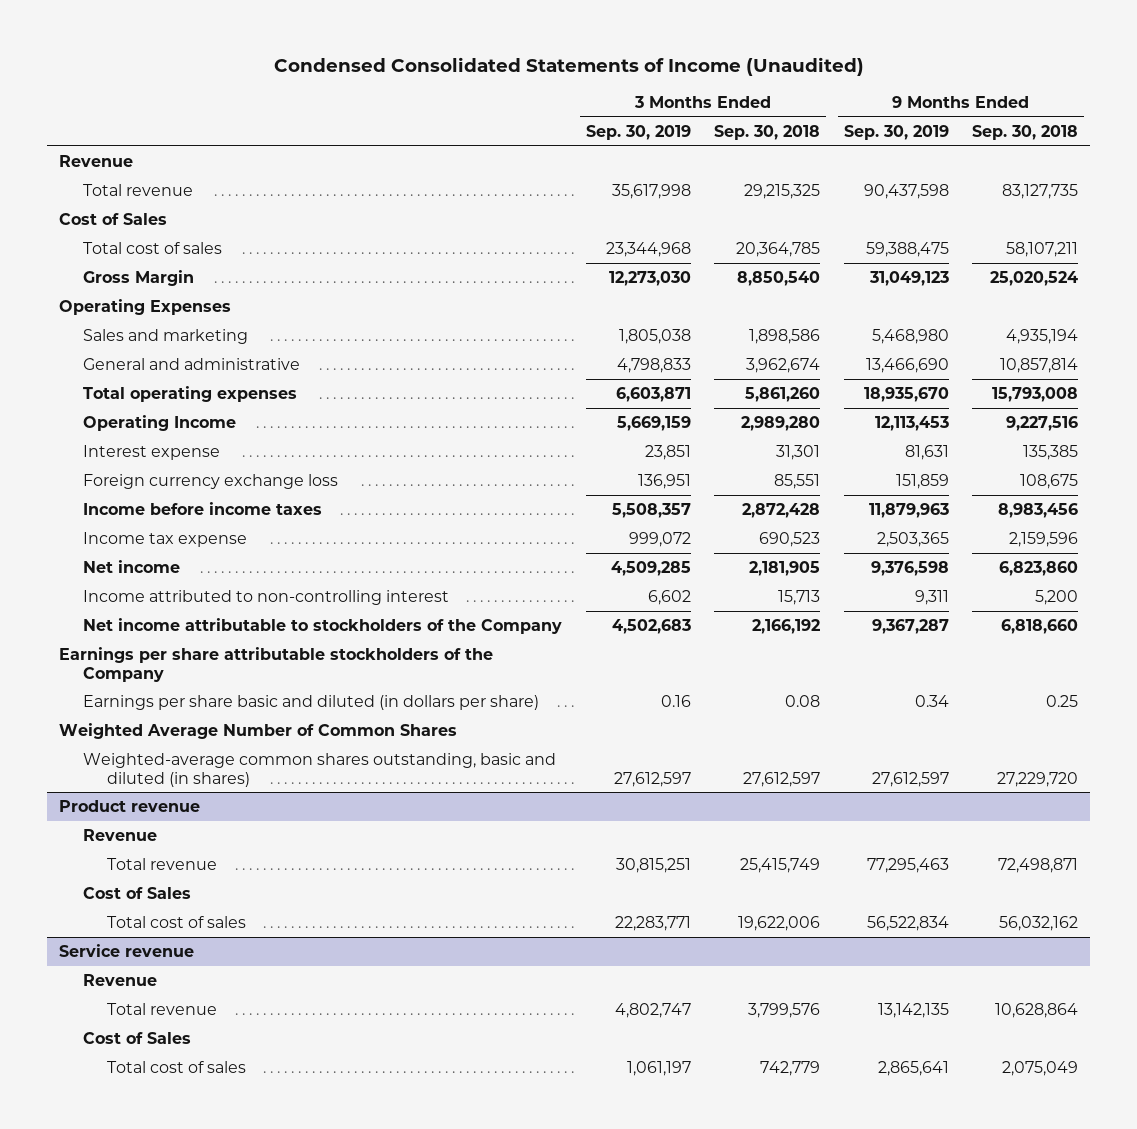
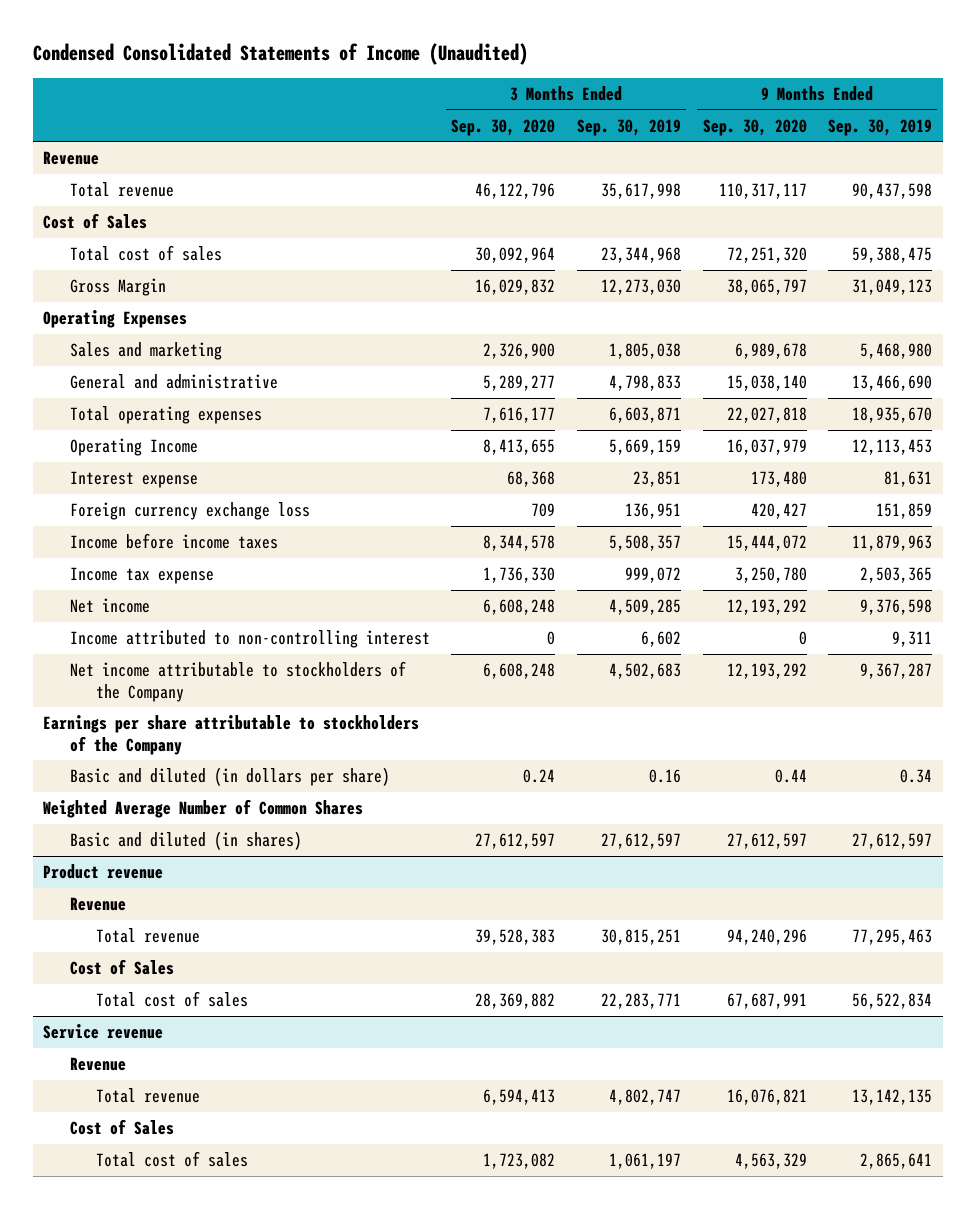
[714,124,821,140] Sep. 30, 2018 -> none
[972,124,1079,140] Sep. 30, 2018 -> none
none -> [451,118,556,136] Sep. 30, 2020
none -> [702,118,807,136] Sep. 30, 2020
[59,646,494,682] Earnings per share attributable stockholders of the Company -> [43,715,420,755] Earnings per share attributable to stockholders of the Company
[83,694,540,710] Earnings per share basic and diluted (in dollars per share) -> [69,767,390,787] Basic and diluted (in dollars per share)
[83,752,557,787] Weighted-average common shares outstanding, basic and diluted (in shares) -> [69,831,302,851] Basic and diluted (in shares)

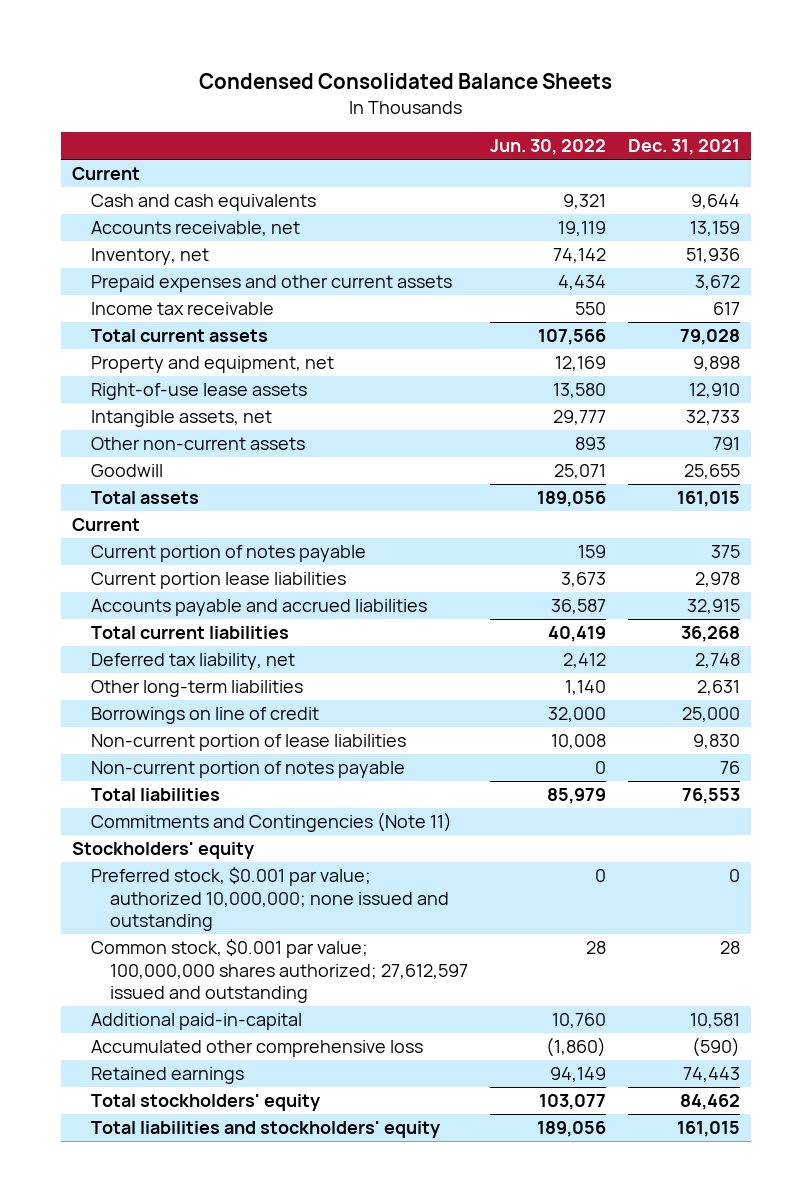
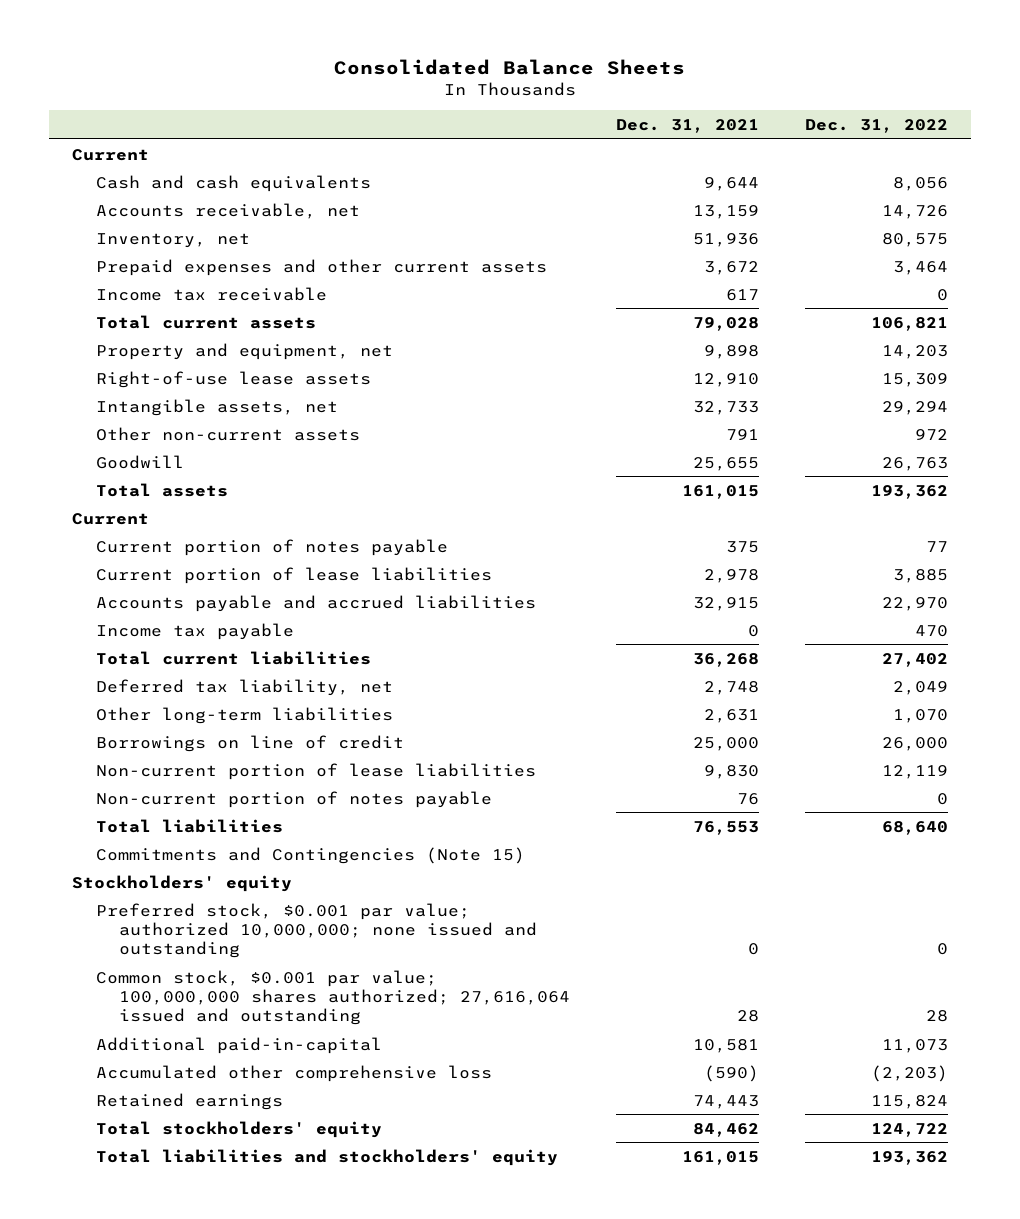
[199,73,613,90] Condensed Consolidated Balance Sheets -> [334,58,686,75] Consolidated Balance Sheets
[489,138,606,155] Jun. 30, 2022 -> none
none -> [804,118,948,133] Dec. 31, 2022
[90,572,346,590] Current portion lease liabilities -> [95,566,492,584] Current portion of lease liabilities
none -> [95,622,294,640] Income tax payable
[90,812,452,833] Commitments and Contingencies (Note 11) -> [95,846,525,864] Commitments and Contingencies (Note 15)
[90,939,468,1003] Common stock, $0.001 par value; 100,000,000 shares authorized; 27,612,597 issued and outstanding -> [95,969,570,1025] Common stock, $0.001 par value; 100,000,000 shares authorized; 27,616,064 issued and outstanding

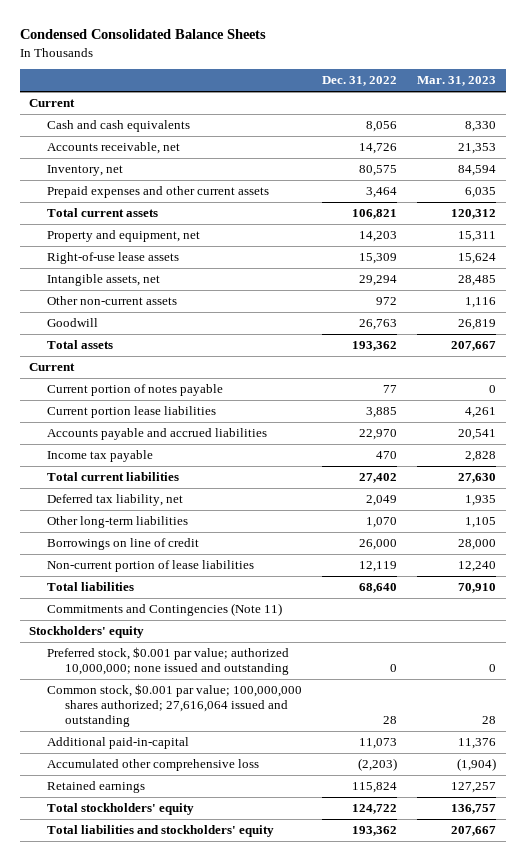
[334,58,686,75] Consolidated Balance Sheets -> [19,29,266,40] Condensed Consolidated Balance Sheets
[615,118,759,133] Dec. 31, 2021 -> none
none -> [416,76,496,87] Mar. 31, 2023
[95,286,327,301] Income tax receivable -> none
[95,566,492,584] Current portion of lease liabilities -> [47,406,217,419] Current portion lease liabilities
[95,790,492,808] Non-current portion of notes payable -> none
[95,846,525,864] Commitments and Contingencies (Note 15) -> [47,603,283,617] Commitments and Contingencies (Note 11)

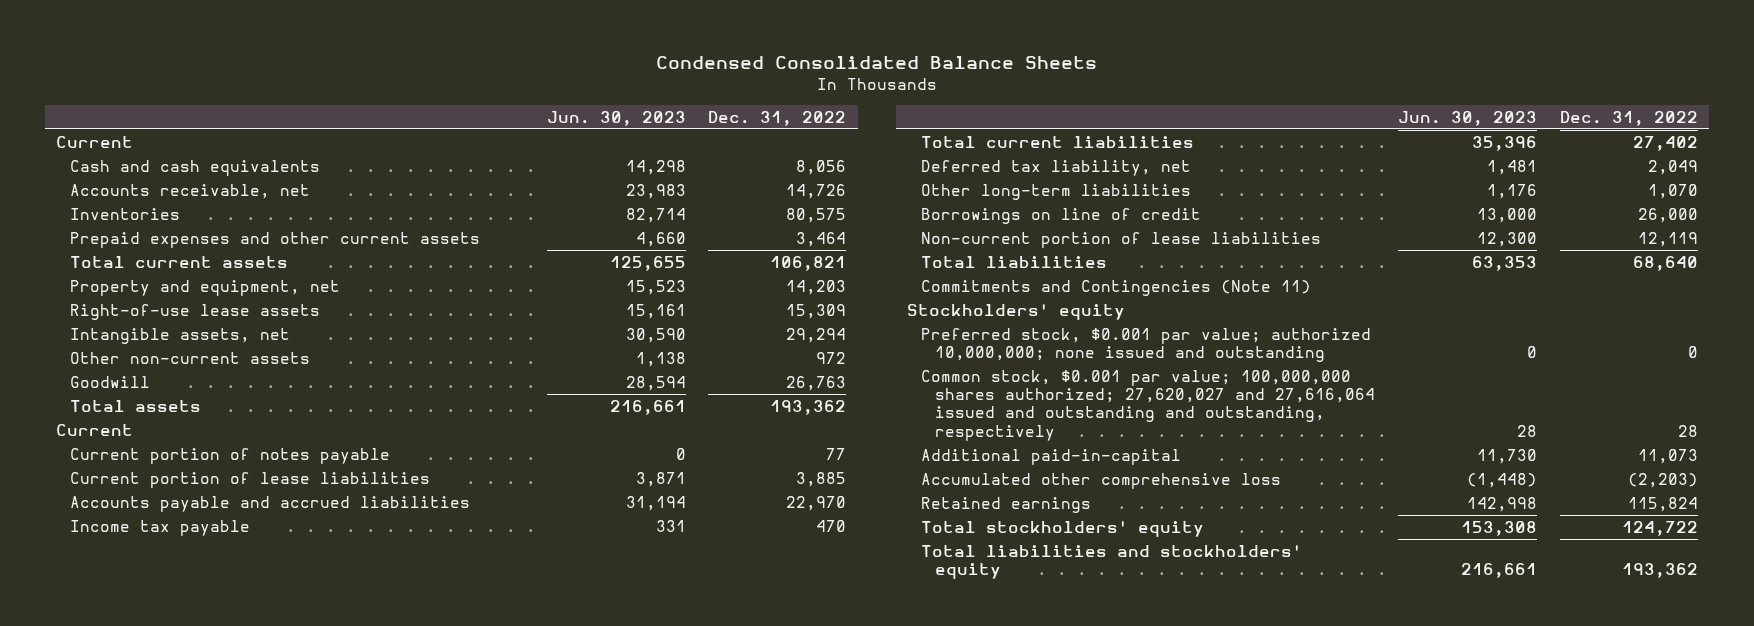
[416,76,496,87] Mar. 31, 2023 -> none
none -> [546,110,686,126] Jun. 30, 2023
[47,165,124,177] Inventory, net -> [70,207,181,220] Inventories
[47,406,217,419] Current portion lease liabilities -> [70,471,431,488] Current portion of lease liabilities
[47,684,303,728] Common stock, $0.001 par value; 100,000,000 shares authorized; 27,616,064 issued and outstanding -> [921,369,1376,441] Common stock, $0.001 par value; 100,000,000 shares authorized; 27,620,027 and 27,616,064 issued and outstanding and outstanding, respectively

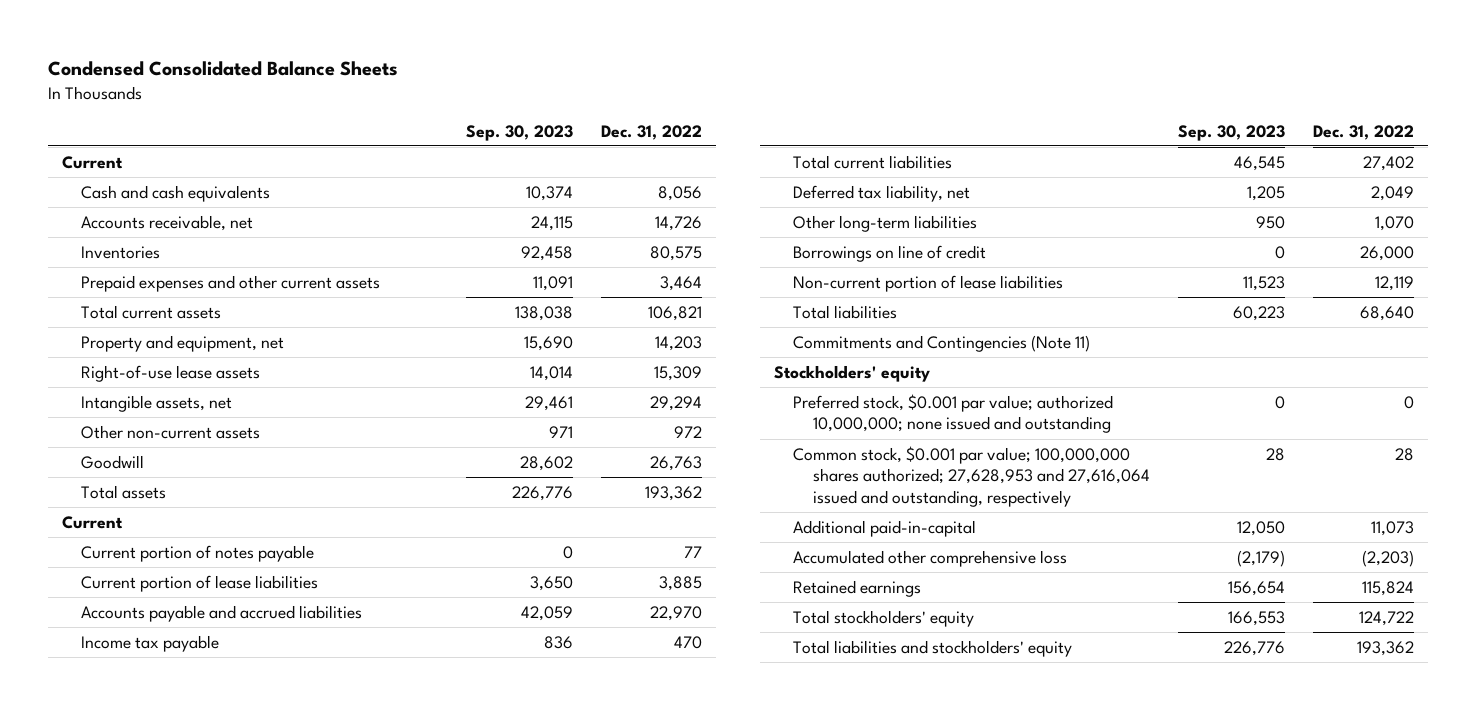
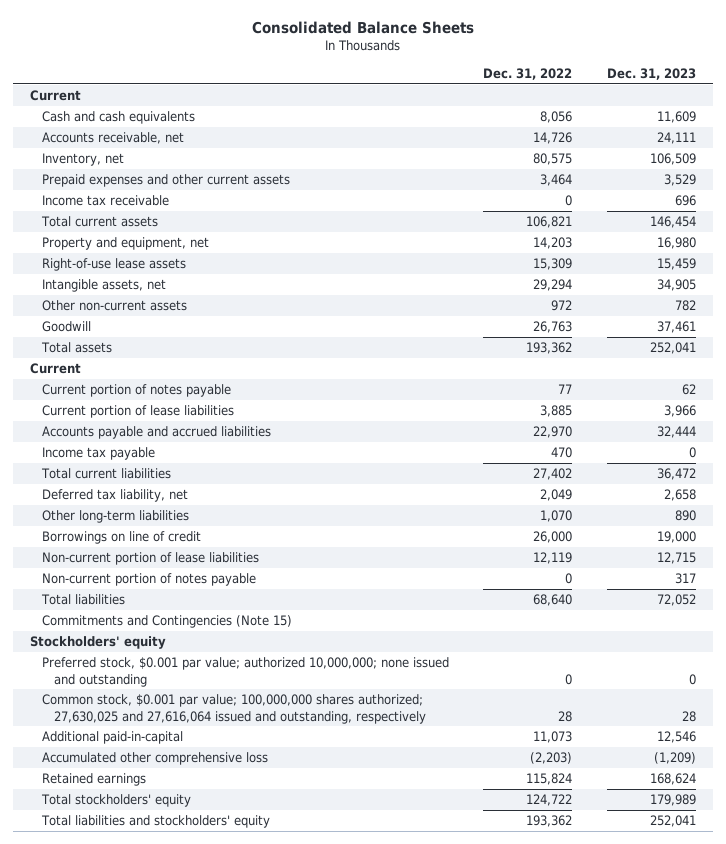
[47,60,398,76] Condensed Consolidated Balance Sheets -> [251,20,474,34] Consolidated Balance Sheets
[466,124,574,141] Sep. 30, 2023 -> none
none -> [606,68,696,81] Dec. 31, 2023
[81,245,161,259] Inventories -> [41,153,124,167] Inventory, net
none -> [41,195,169,207] Income tax receivable
none -> [41,573,256,587] Non-current portion of notes payable
[793,334,1091,352] Commitments and Contingencies (Note 11) -> [41,615,292,629] Commitments and Contingencies (Note 15)
[793,445,1150,508] Common stock, $0.001 par value; 100,000,000 shares authorized; 27,628,953 and 27,616,064 issued and outstanding, respectively -> [41,694,426,724] Common stock, $0.001 par value; 100,000,000 shares authorized; 27,630,025 and 27,616,064 issued and outstanding, respectively

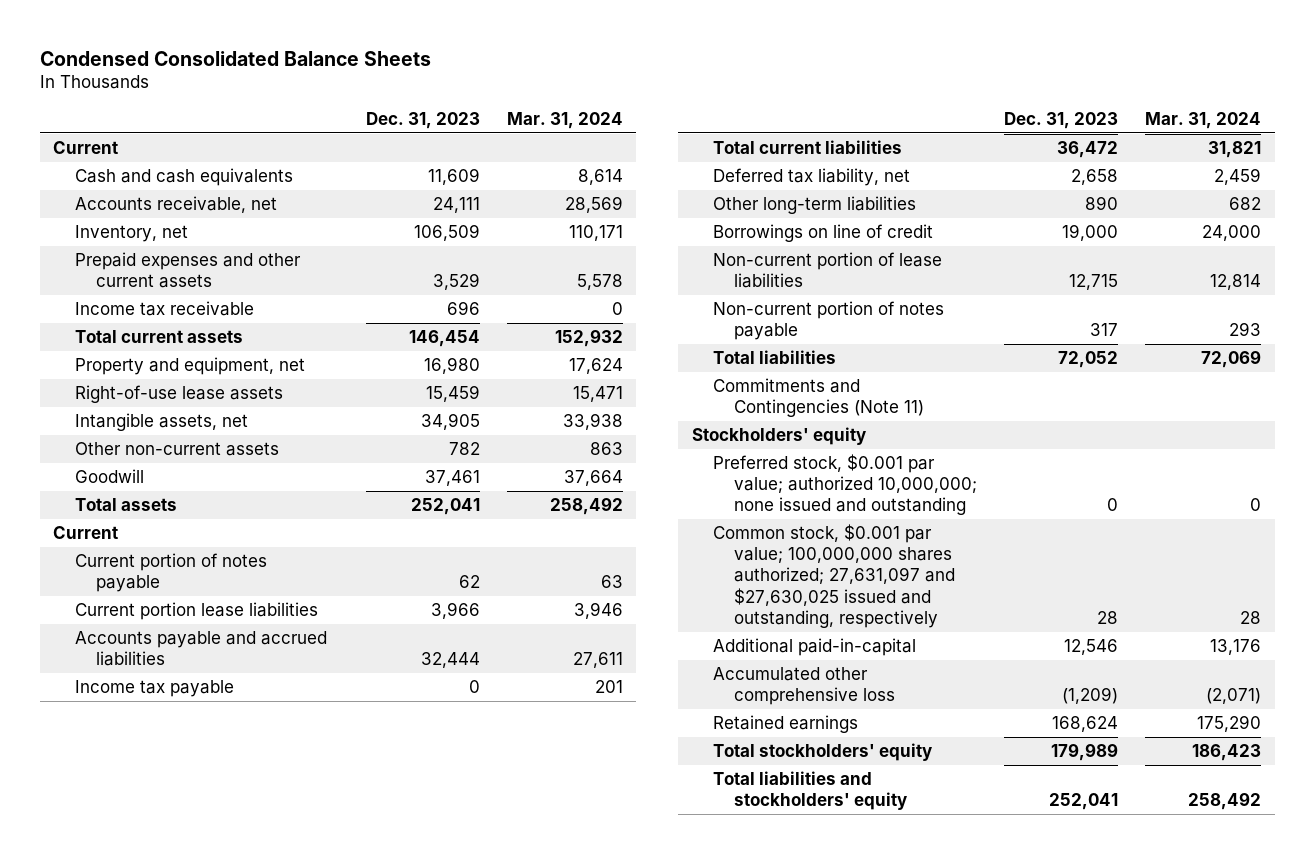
[251,20,474,34] Consolidated Balance Sheets -> [39,50,431,66] Condensed Consolidated Balance Sheets
[483,68,573,81] Dec. 31, 2022 -> none
none -> [506,112,623,130] Mar. 31, 2024
[41,405,234,419] Current portion of lease liabilities -> [74,601,318,620] Current portion lease liabilities
[41,615,292,629] Commitments and Contingencies (Note 15) -> [712,377,925,418] Commitments and Contingencies (Note 11)
[41,694,426,724] Common stock, $0.001 par value; 100,000,000 shares authorized; 27,630,025 and 27,616,064 issued and outstanding, respectively -> [712,523,956,629] Common stock, $0.001 par value; 100,000,000 shares authorized; 27,631,097 and $27,630,025 issued and outstanding, respectively

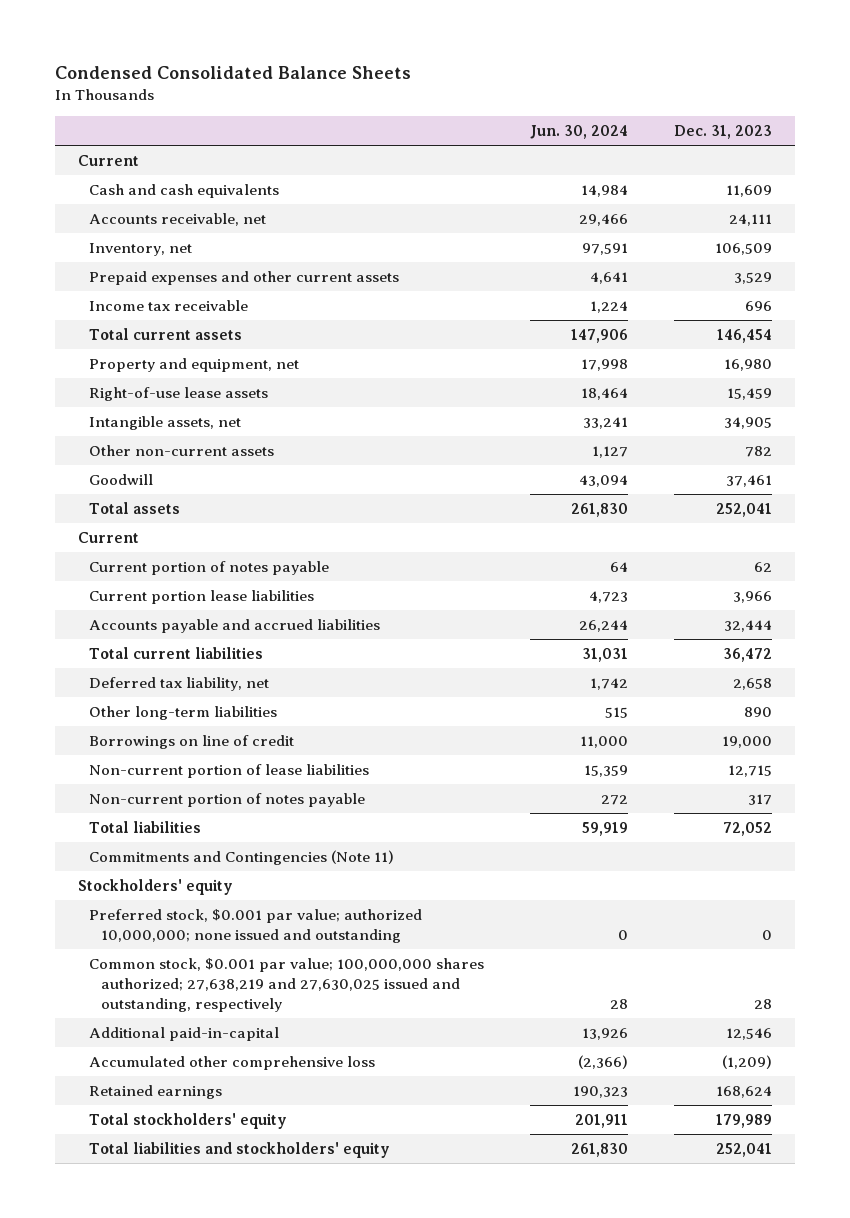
[506,112,623,130] Mar. 31, 2024 -> none
none -> [529,125,628,140] Jun. 30, 2024
[74,679,234,697] Income tax payable -> none
[712,523,956,629] Common stock, $0.001 par value; 100,000,000 shares authorized; 27,631,097 and $27,630,025 issued and outstanding, respectively -> [89,957,485,1012] Common stock, $0.001 par value; 100,000,000 shares authorized; 27,638,219 and 27,630,025 issued and outstanding, respectively

